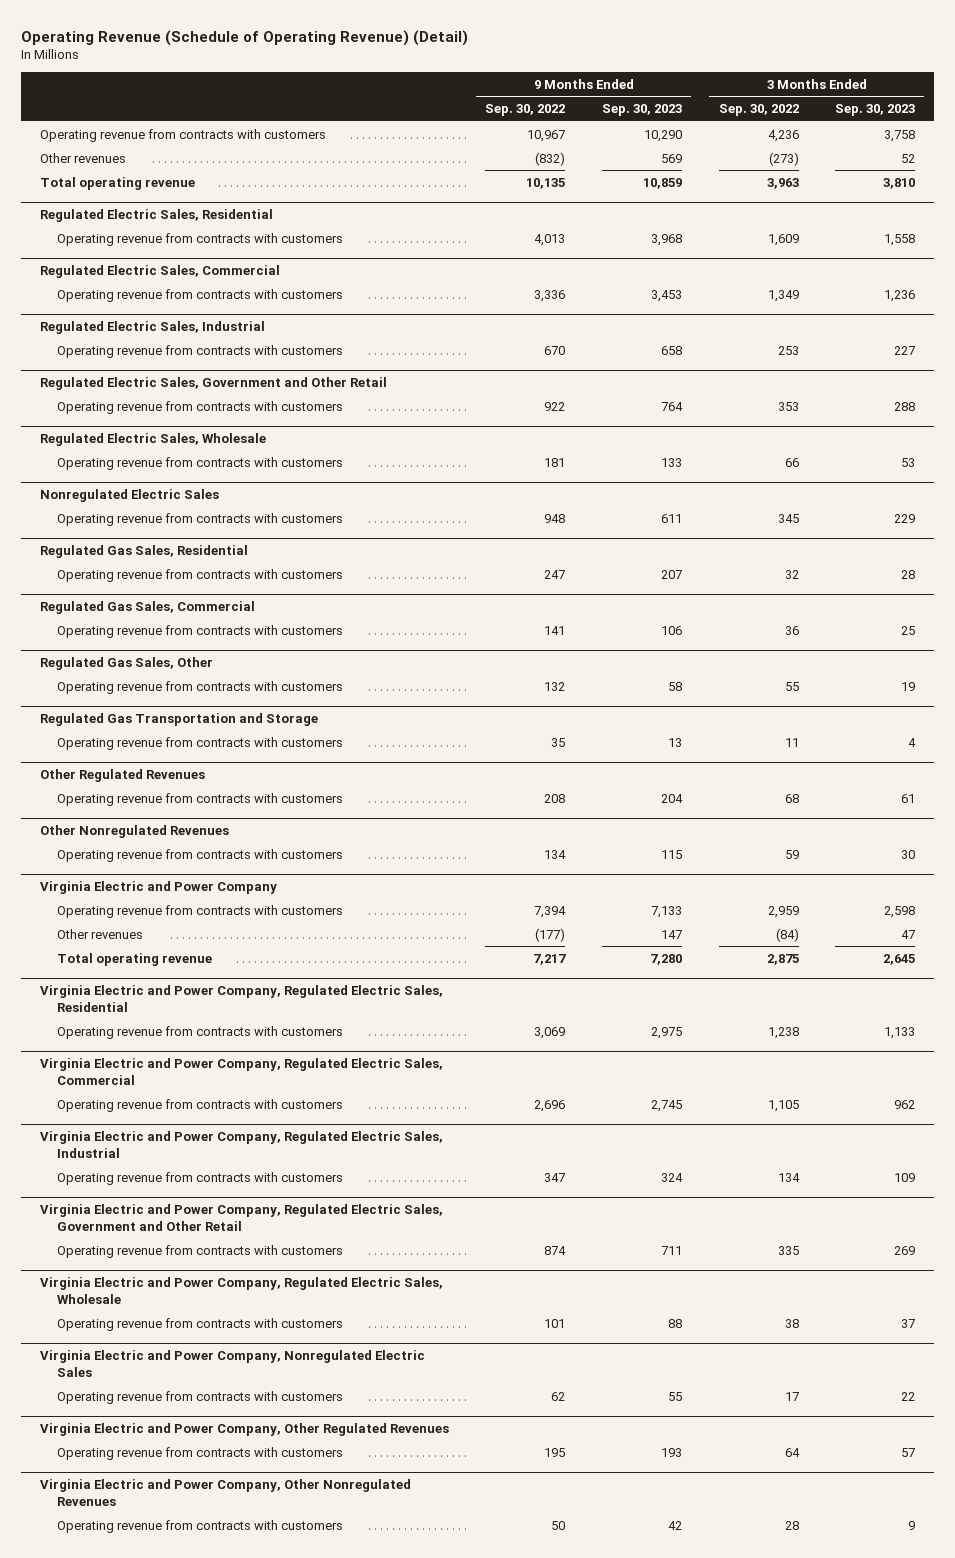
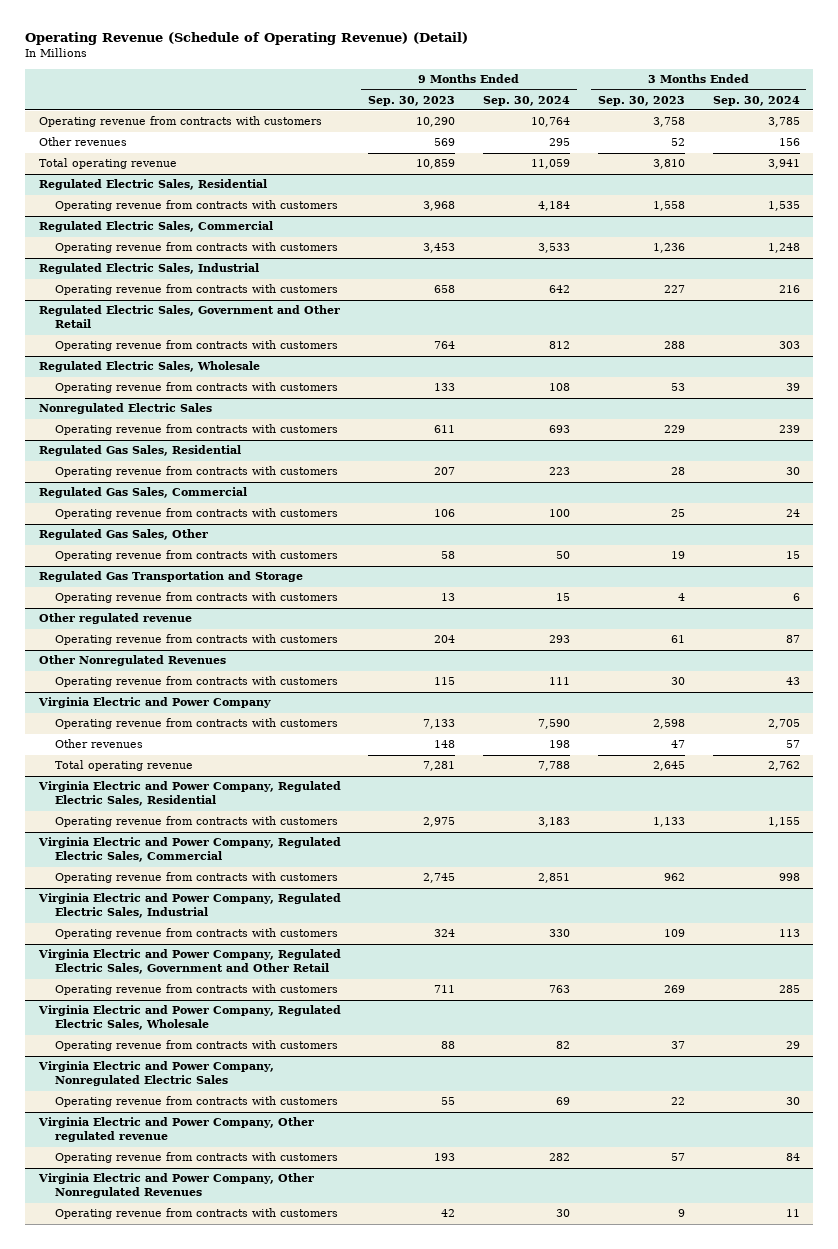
[485,104,566,117] Sep. 30, 2022 -> none
[718,104,799,117] Sep. 30, 2022 -> none
none -> [483,95,571,106] Sep. 30, 2024
none -> [712,95,800,106] Sep. 30, 2024
[39,769,205,783] Other Regulated Revenues -> [38,613,192,625] Other regulated revenue
[660,929,682,939] 147 -> [434,740,456,749] 148
[649,953,682,965] 7,280 -> [423,761,456,772] 7,281
[39,1423,449,1437] Virginia Electric and Power Company, Other Regulated Revenues -> [37,1117,314,1143] Virginia Electric and Power Company, Other regulated revenue

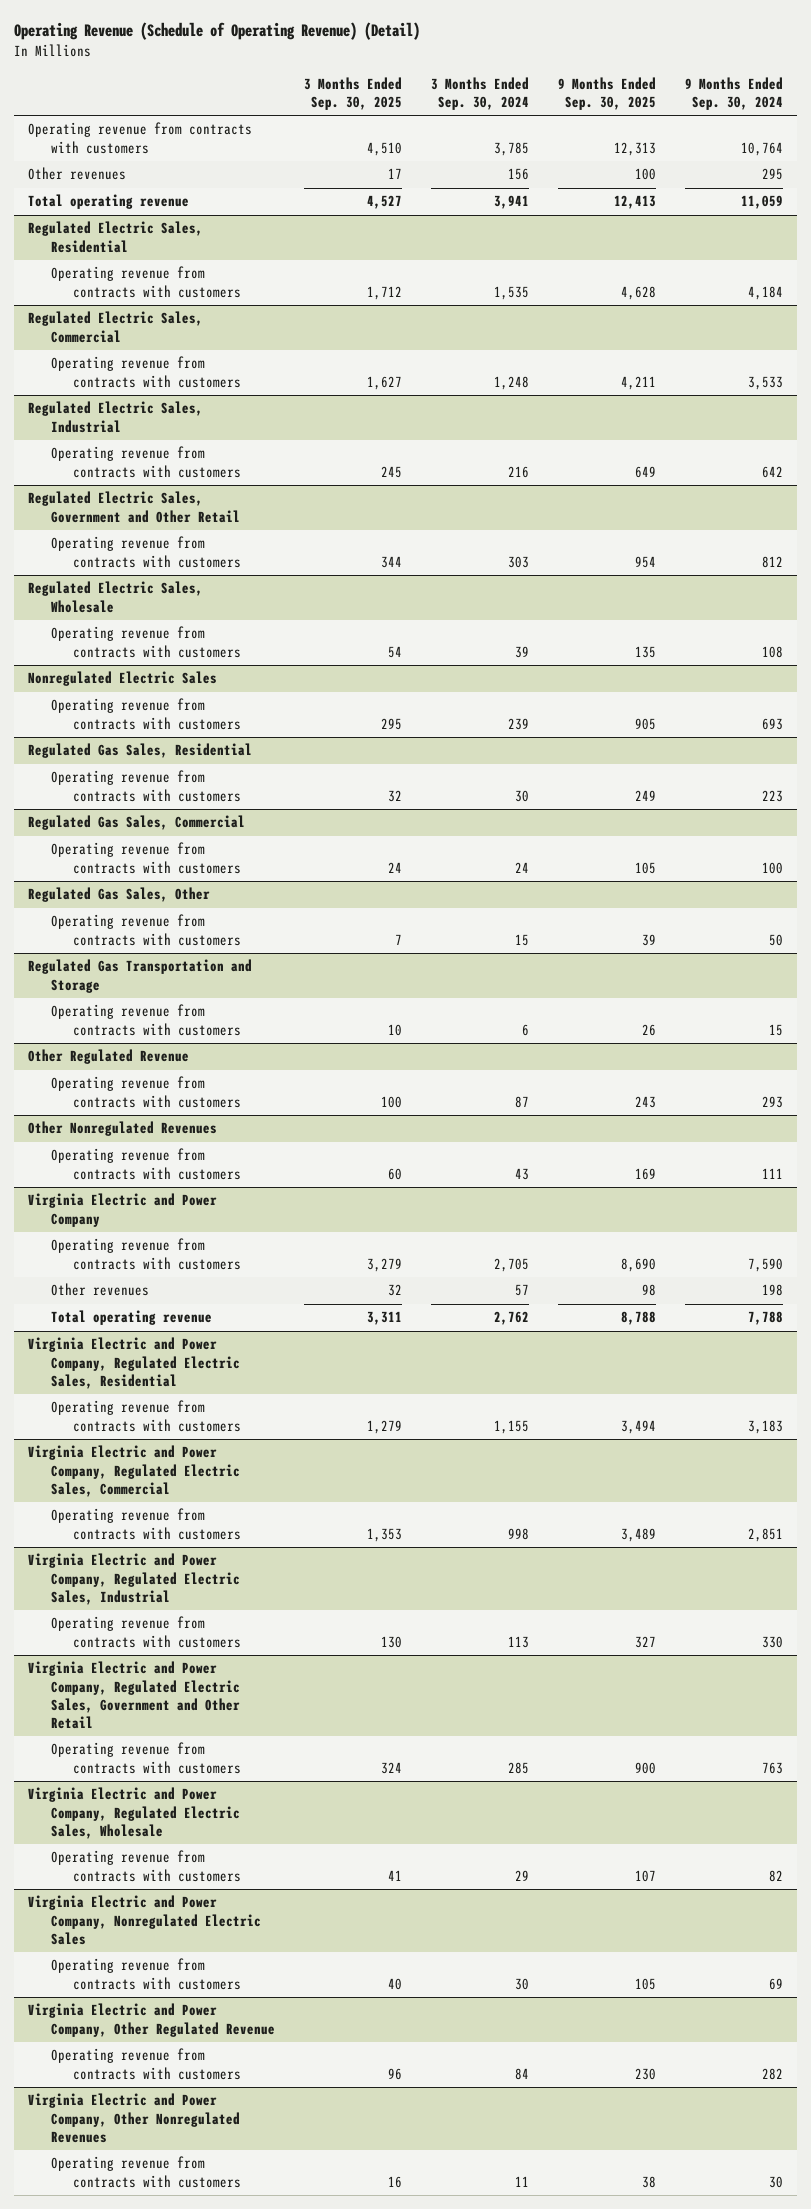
[368,95,456,106] Sep. 30, 2023 -> none
[597,95,685,106] Sep. 30, 2023 -> none
none -> [303,76,402,110] 3 Months Ended Sep. 30, 2025
none -> [557,76,656,110] 9 Months Ended Sep. 30, 2025
[38,613,192,625] Other regulated revenue -> [28,1049,190,1065] Other Regulated Revenue
[37,1117,314,1143] Virginia Electric and Power Company, Other regulated revenue -> [28,2003,275,2037] Virginia Electric and Power Company, Other Regulated Revenue

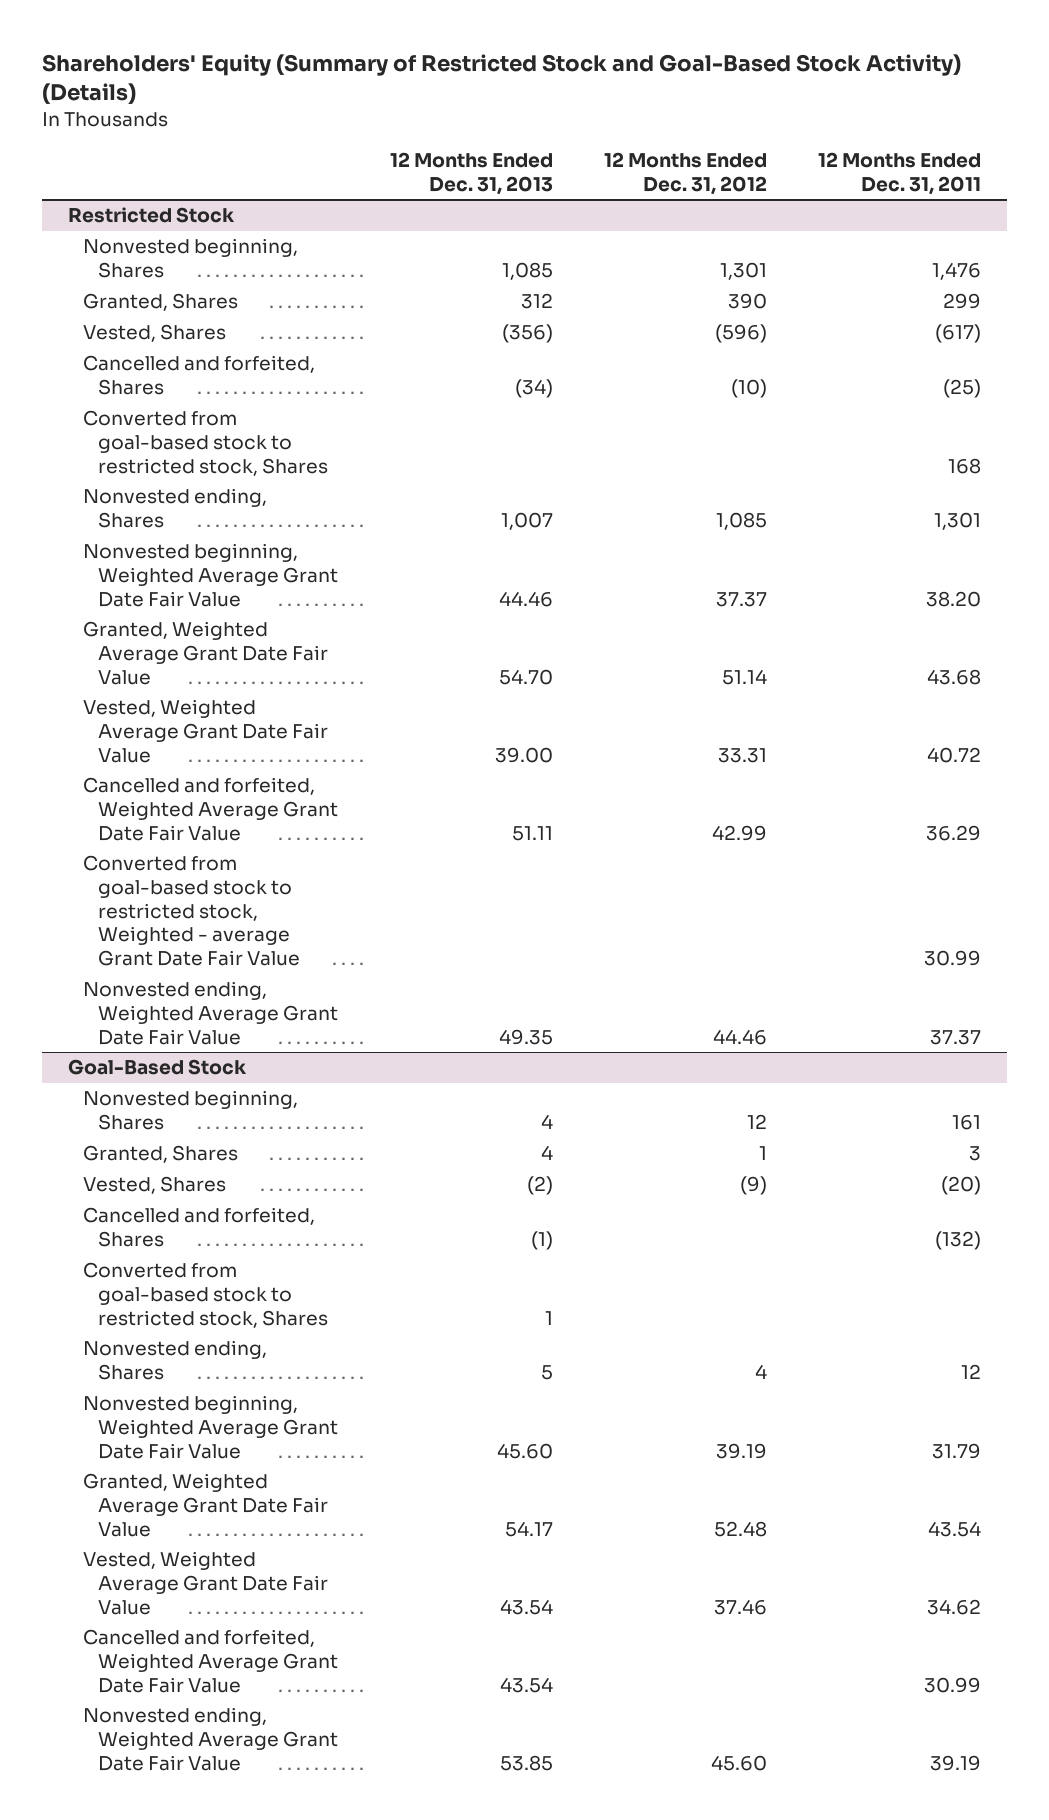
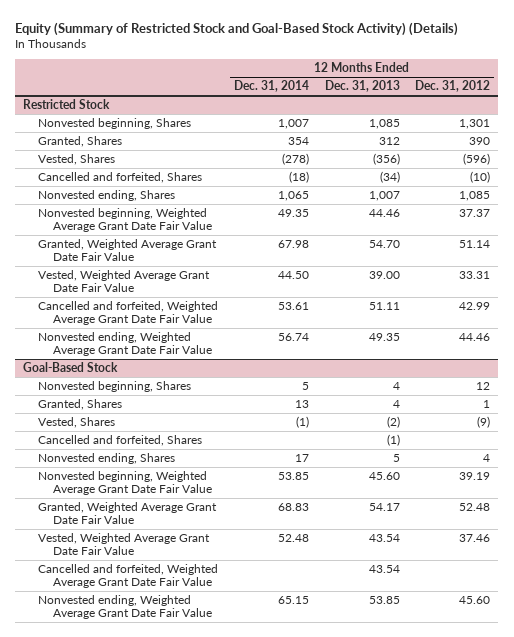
[41,54,961,105] Shareholders' Equity (Summary of Restricted Stock and Goal-Based Stock Activity) (Details) -> [15,21,459,36] Equity (Summary of Restricted Stock and Goal-Based Stock Activity) (Details)
[818,151,982,195] 12 Months Ended Dec. 31, 2011 -> none
none -> [233,80,309,93] Dec. 31, 2014
[82,410,329,476] Converted from goal-based stock to restricted stock, Shares -> none
[82,855,301,966] Converted from goal-based stock to restricted stock, Weighted - average Grant Date Fair Value -> none
[82,1262,329,1328] Converted from goal-based stock to restricted stock, Shares -> none

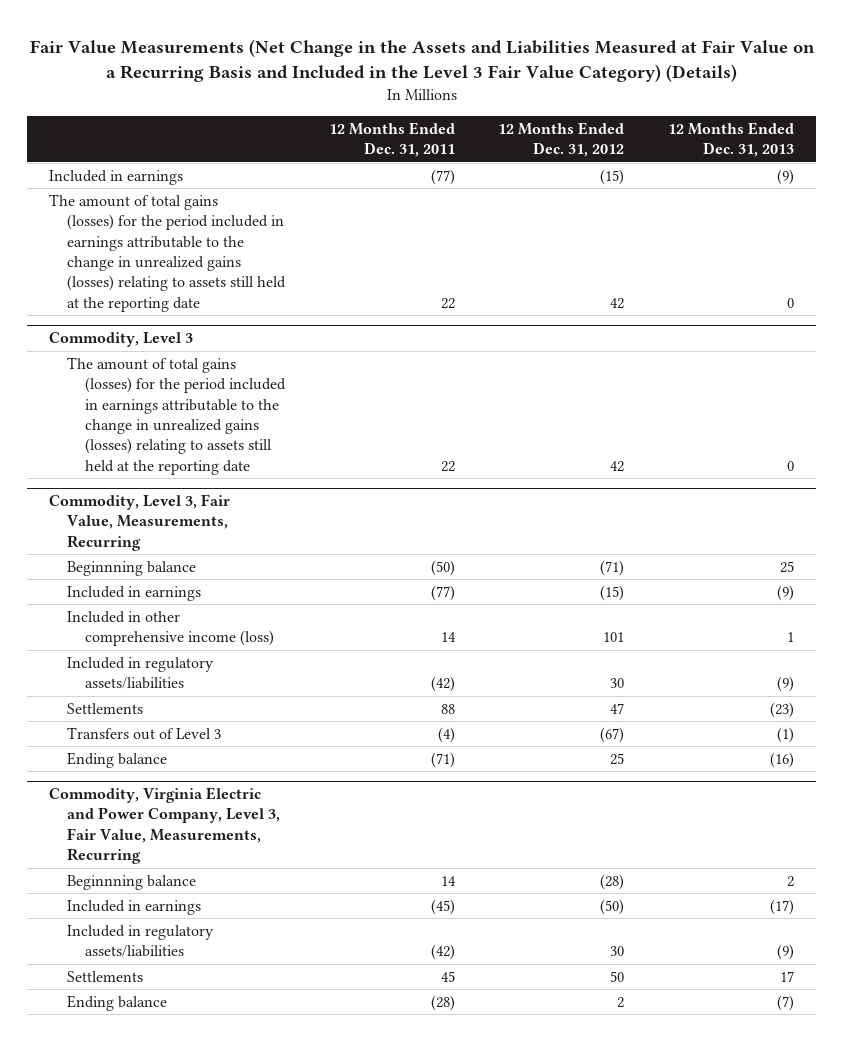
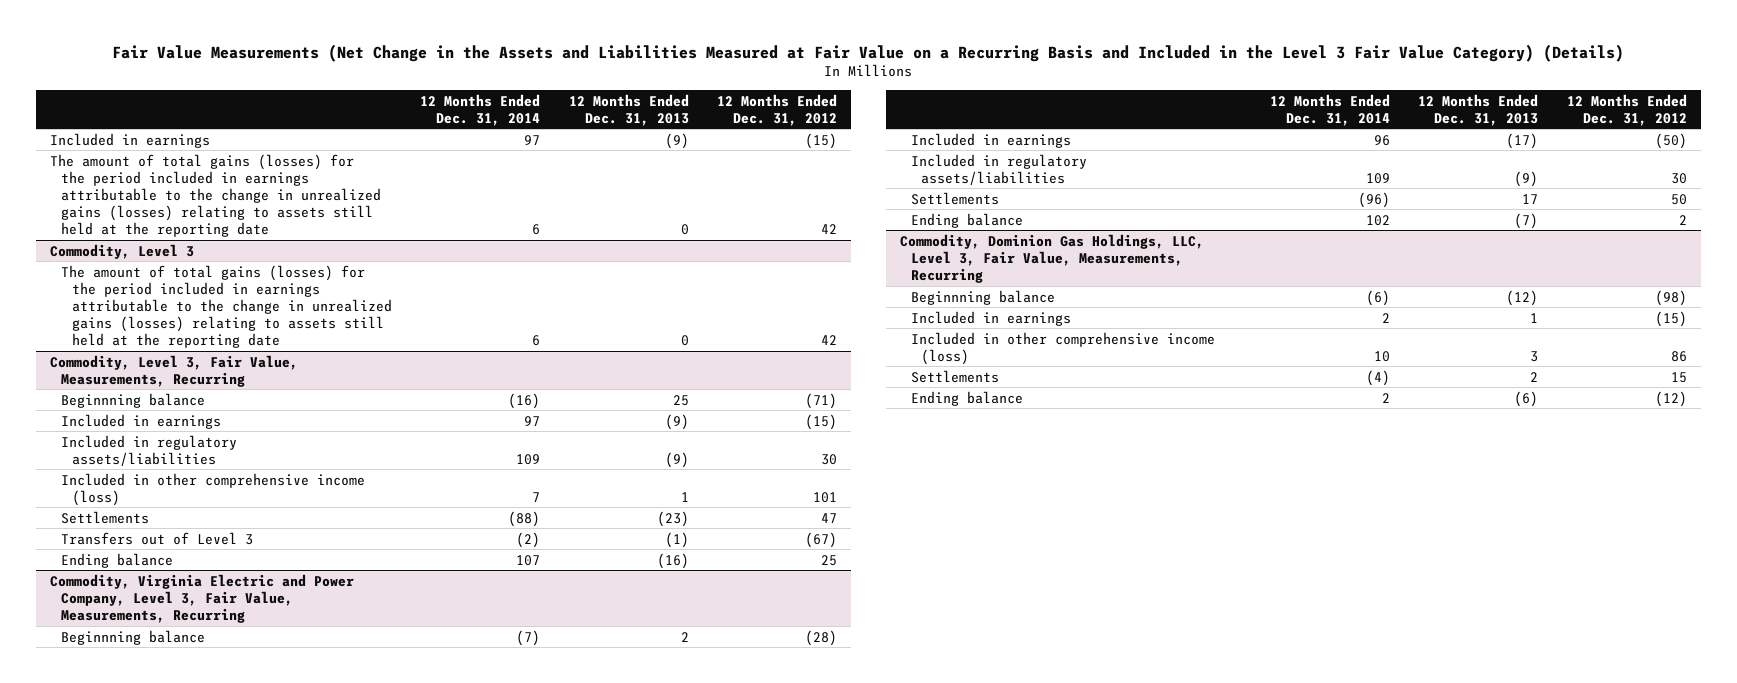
[328,121,455,158] 12 Months Ended Dec. 31, 2011 -> none
none -> [420,93,541,126] 12 Months Ended Dec. 31, 2014
[66,610,274,647] Included in other comprehensive income (loss) -> [61,472,366,506] Included in other comprehensive income (loss)
none -> [899,233,1204,283] Commodity, Dominion Gas Holdings, LLC, Level 3, Fair Value, Measurements, Recurring
none -> [910,289,1055,305] Beginnning balance
none -> [910,310,1071,326] Included in earnings
none -> [910,331,1215,365] Included in other comprehensive income (loss)
none -> [910,369,999,383] Settlements
none -> [910,390,1023,406] Ending balance

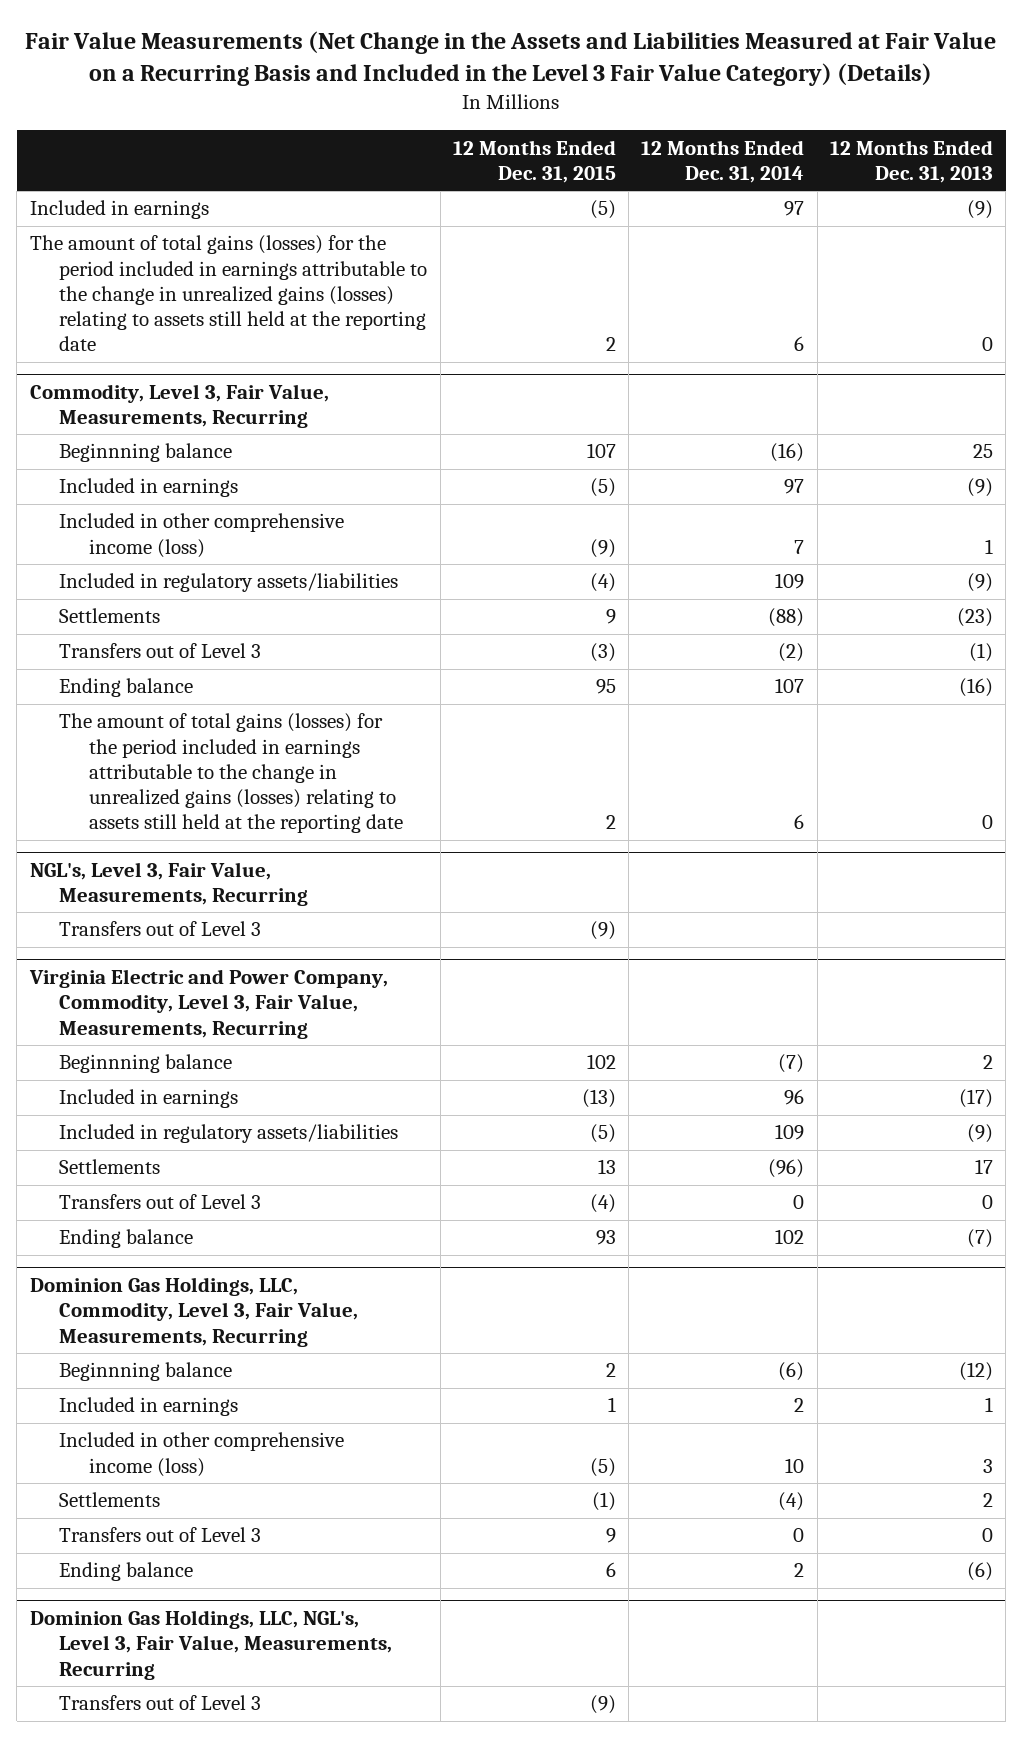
[716,93,837,126] 12 Months Ended Dec. 31, 2012 -> none
none -> [452,139,616,183] 12 Months Ended Dec. 31, 2015
[50,243,195,259] Commodity, Level 3 -> none
[61,264,392,348] The amount of total gains (losses) for the period included in earnings attributable to the change in unrealized gains (losses) relating to assets still held at the reporting date -> none
[61,434,238,466] Included in regulatory assets/liabilities -> [59,573,399,593] Included in regulatory assets/liabilities
none -> [59,713,404,834] The amount of total gains (losses) for the period included in earnings attributable to the change in unrealized gains (losses) relating to assets still held at the reporting date
none -> [29,861,309,907] NGL's, Level 3, Fair Value, Measurements, Recurring
none -> [59,921,262,937] Transfers out of Level 3
[50,573,355,623] Commodity, Virginia Electric and Power Company, Level 3, Fair Value, Measurements, Recurring -> [28,968,388,1039] Virginia Electric and Power Company, Commodity, Level 3, Fair Value, Measurements, Recurring
none -> [59,1194,262,1210] Transfers out of Level 3
[899,233,1204,283] Commodity, Dominion Gas Holdings, LLC, Level 3, Fair Value, Measurements, Recurring -> [29,1276,359,1347] Dominion Gas Holdings, LLC, Commodity, Level 3, Fair Value, Measurements, Recurring
none -> [59,1527,262,1543] Transfers out of Level 3
none -> [29,1609,393,1680] Dominion Gas Holdings, LLC, NGL's, Level 3, Fair Value, Measurements, Recurring
none -> [59,1695,262,1711] Transfers out of Level 3

